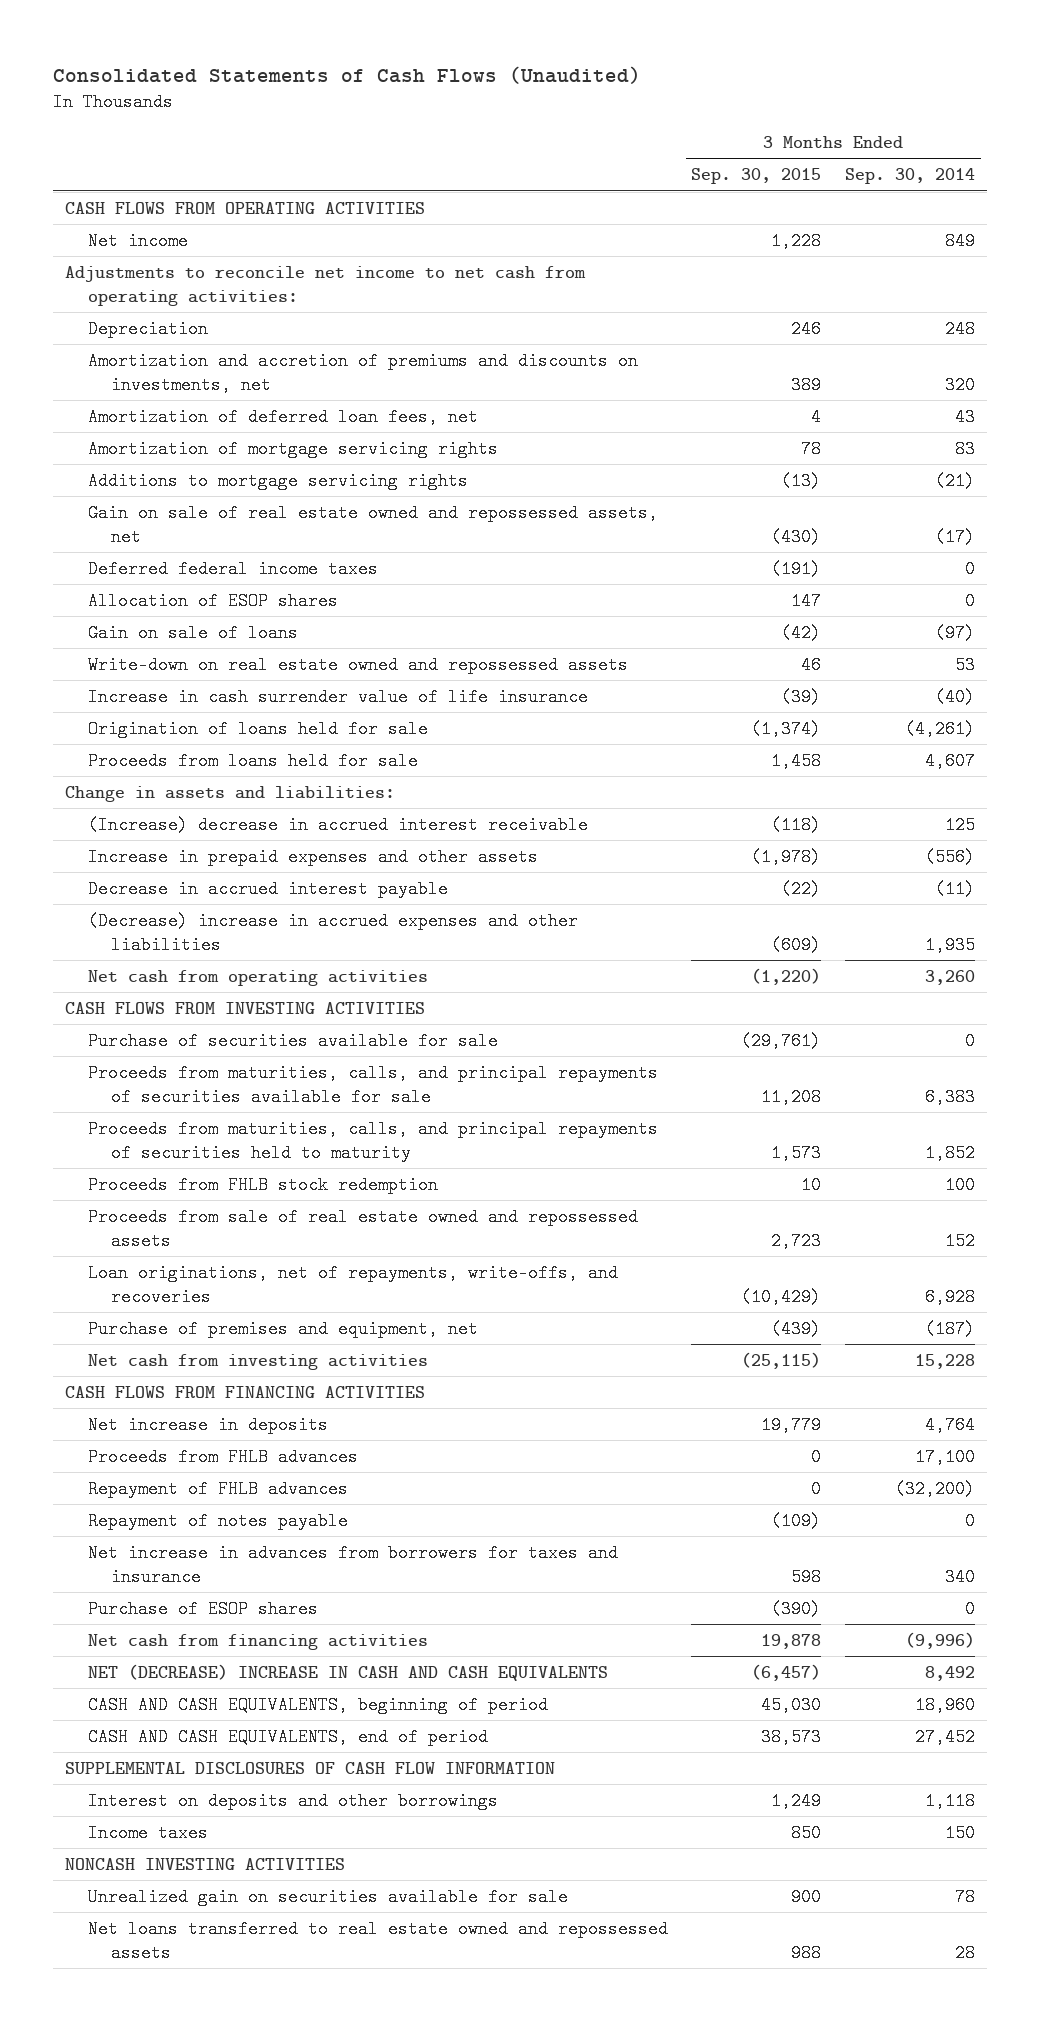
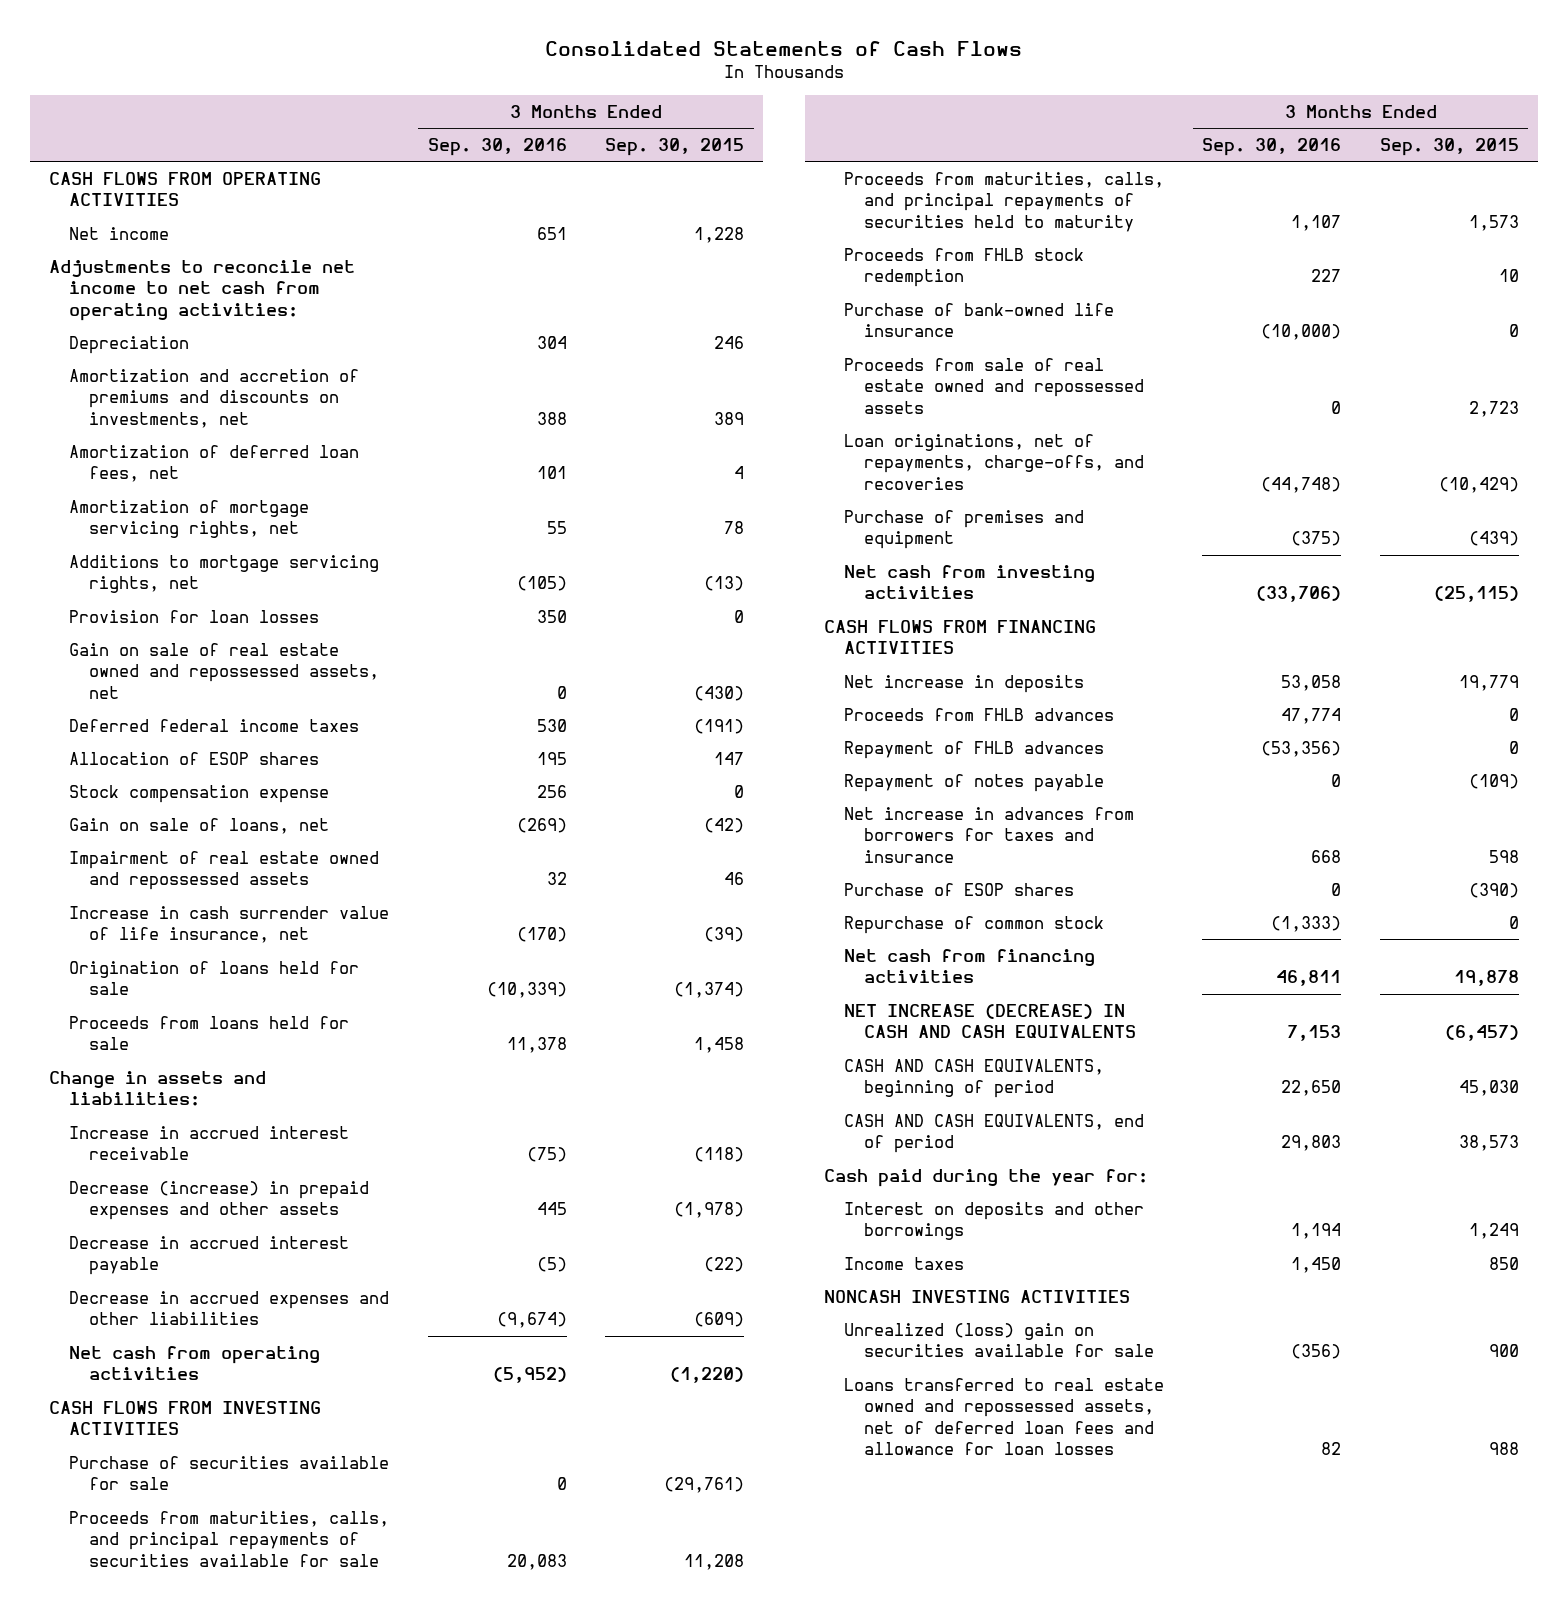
[52,65,641,84] Consolidated Statements of Cash Flows (Unaudited) -> [545,40,1023,56] Consolidated Statements of Cash Flows
[845,168,976,185] Sep. 30, 2014 -> none
none -> [427,137,567,156] Sep. 30, 2016
[87,439,498,458] Amortization of mortgage servicing rights -> [69,499,310,539] Amortization of mortgage servicing rights, net
[87,471,468,490] Additions to mortgage servicing rights -> [69,554,380,594] Additions to mortgage servicing rights, net
none -> [69,609,320,623] Provision for loan losses
none -> [69,784,330,803] Stock compensation expense
[87,623,298,642] Gain on sale of loans -> [69,817,330,834] Gain on sale of loans, net
[87,655,628,674] Write-down on real estate owned and repossessed assets -> [69,850,380,891] Impairment of real estate owned and repossessed assets
[87,687,588,706] Increase in cash surrender value of life insurance -> [69,905,390,944] Increase in cash surrender value of life insurance, net
[87,815,588,834] (Increase) decrease in accrued interest receivable -> [69,1125,350,1161] Increase in accrued interest receivable
[87,847,538,866] Increase in prepaid expenses and other assets -> [69,1180,370,1221] Decrease (increase) in prepaid expenses and other assets
[87,911,578,954] (Decrease) increase in accrued expenses and other liabilities -> [69,1290,390,1326] Decrease in accrued expenses and other liabilities
none -> [843,302,1114,338] Purchase of bank-owned life insurance
[87,1263,618,1306] Loan originations, net of repayments, write-offs, and recoveries -> [843,433,1144,490] Loan originations, net of repayments, charge-offs, and recoveries
[87,1319,478,1338] Purchase of premises and equipment, net -> [843,509,1084,550] Purchase of premises and equipment
none -> [843,915,1104,934] Repurchase of common stock
[87,1663,608,1681] NET (DECREASE) INCREASE IN CASH AND CASH EQUIVALENTS -> [843,1003,1136,1039] NET INCREASE (DECREASE) IN CASH AND CASH EQUIVALENTS
[64,1761,555,1774] SUPPLEMENTAL DISCLOSURES OF CASH FLOW INFORMATION -> none
none -> [824,1168,1149,1187] Cash paid during the year for:
[87,1887,568,1906] Unrealized gain on securities available for sale -> [843,1322,1154,1358] Unrealized (loss) gain on securities available for sale
[87,1919,668,1962] Net loans transferred to real estate owned and repossessed assets -> [843,1377,1164,1456] Loans transferred to real estate owned and repossessed assets, net of deferred loan fees and allowance for loan losses

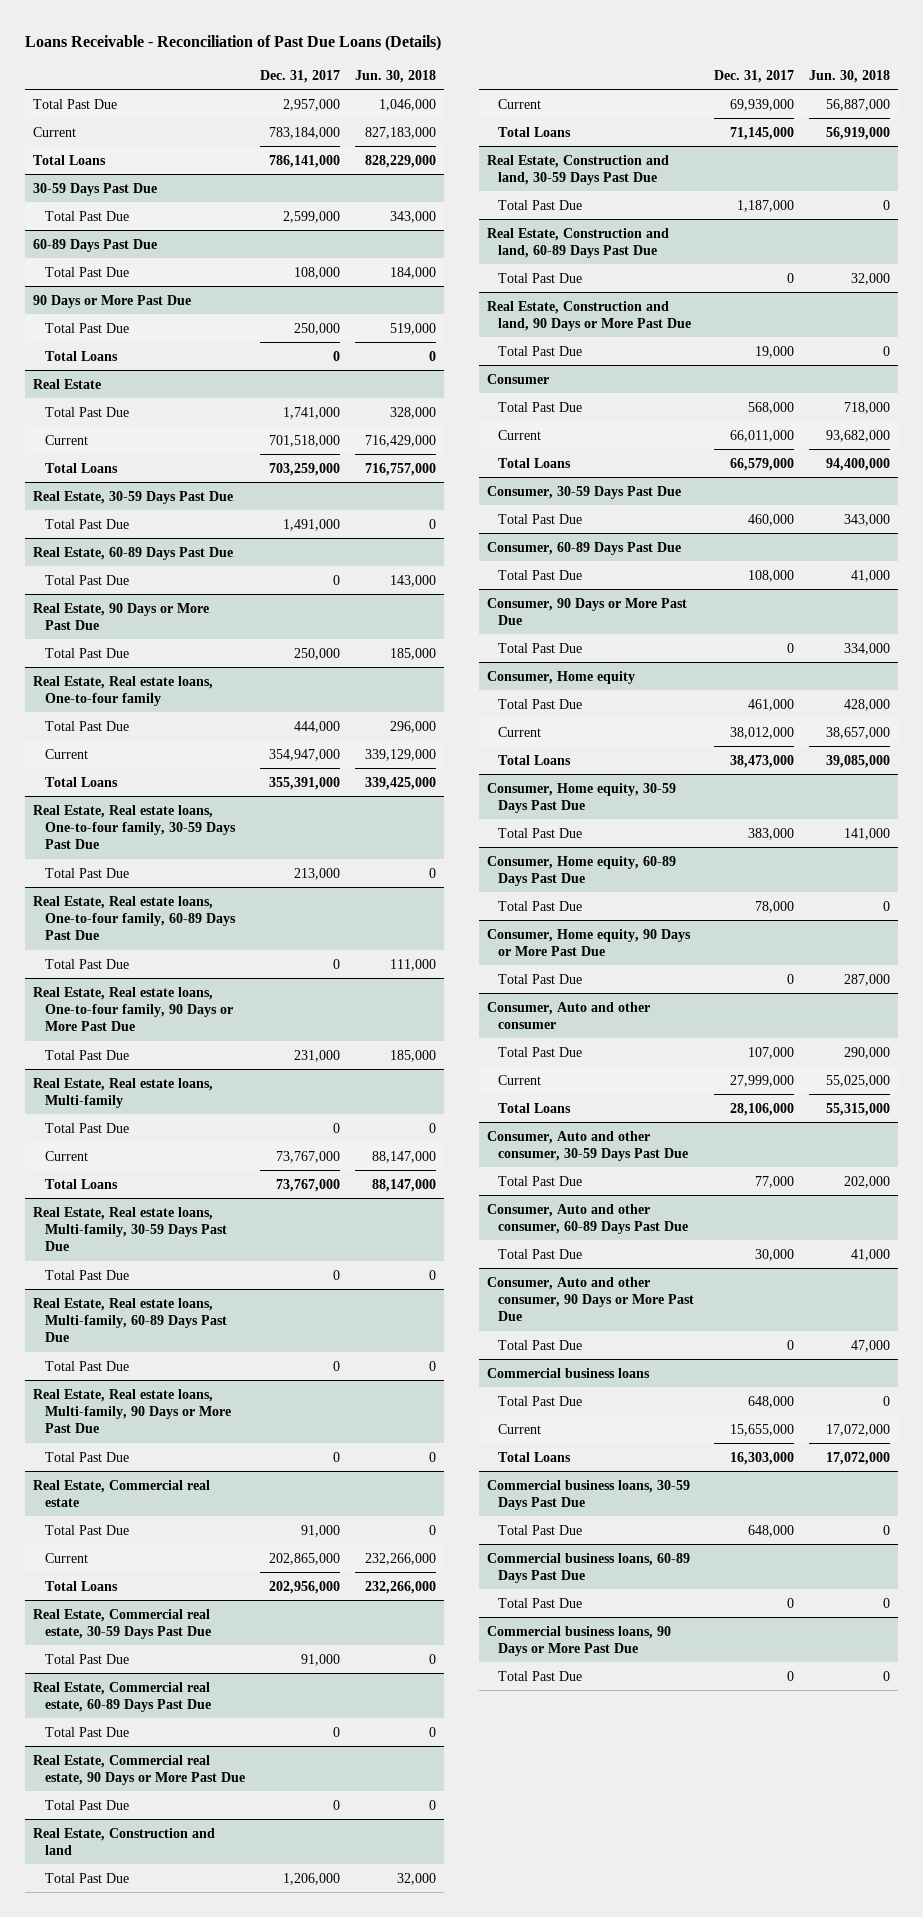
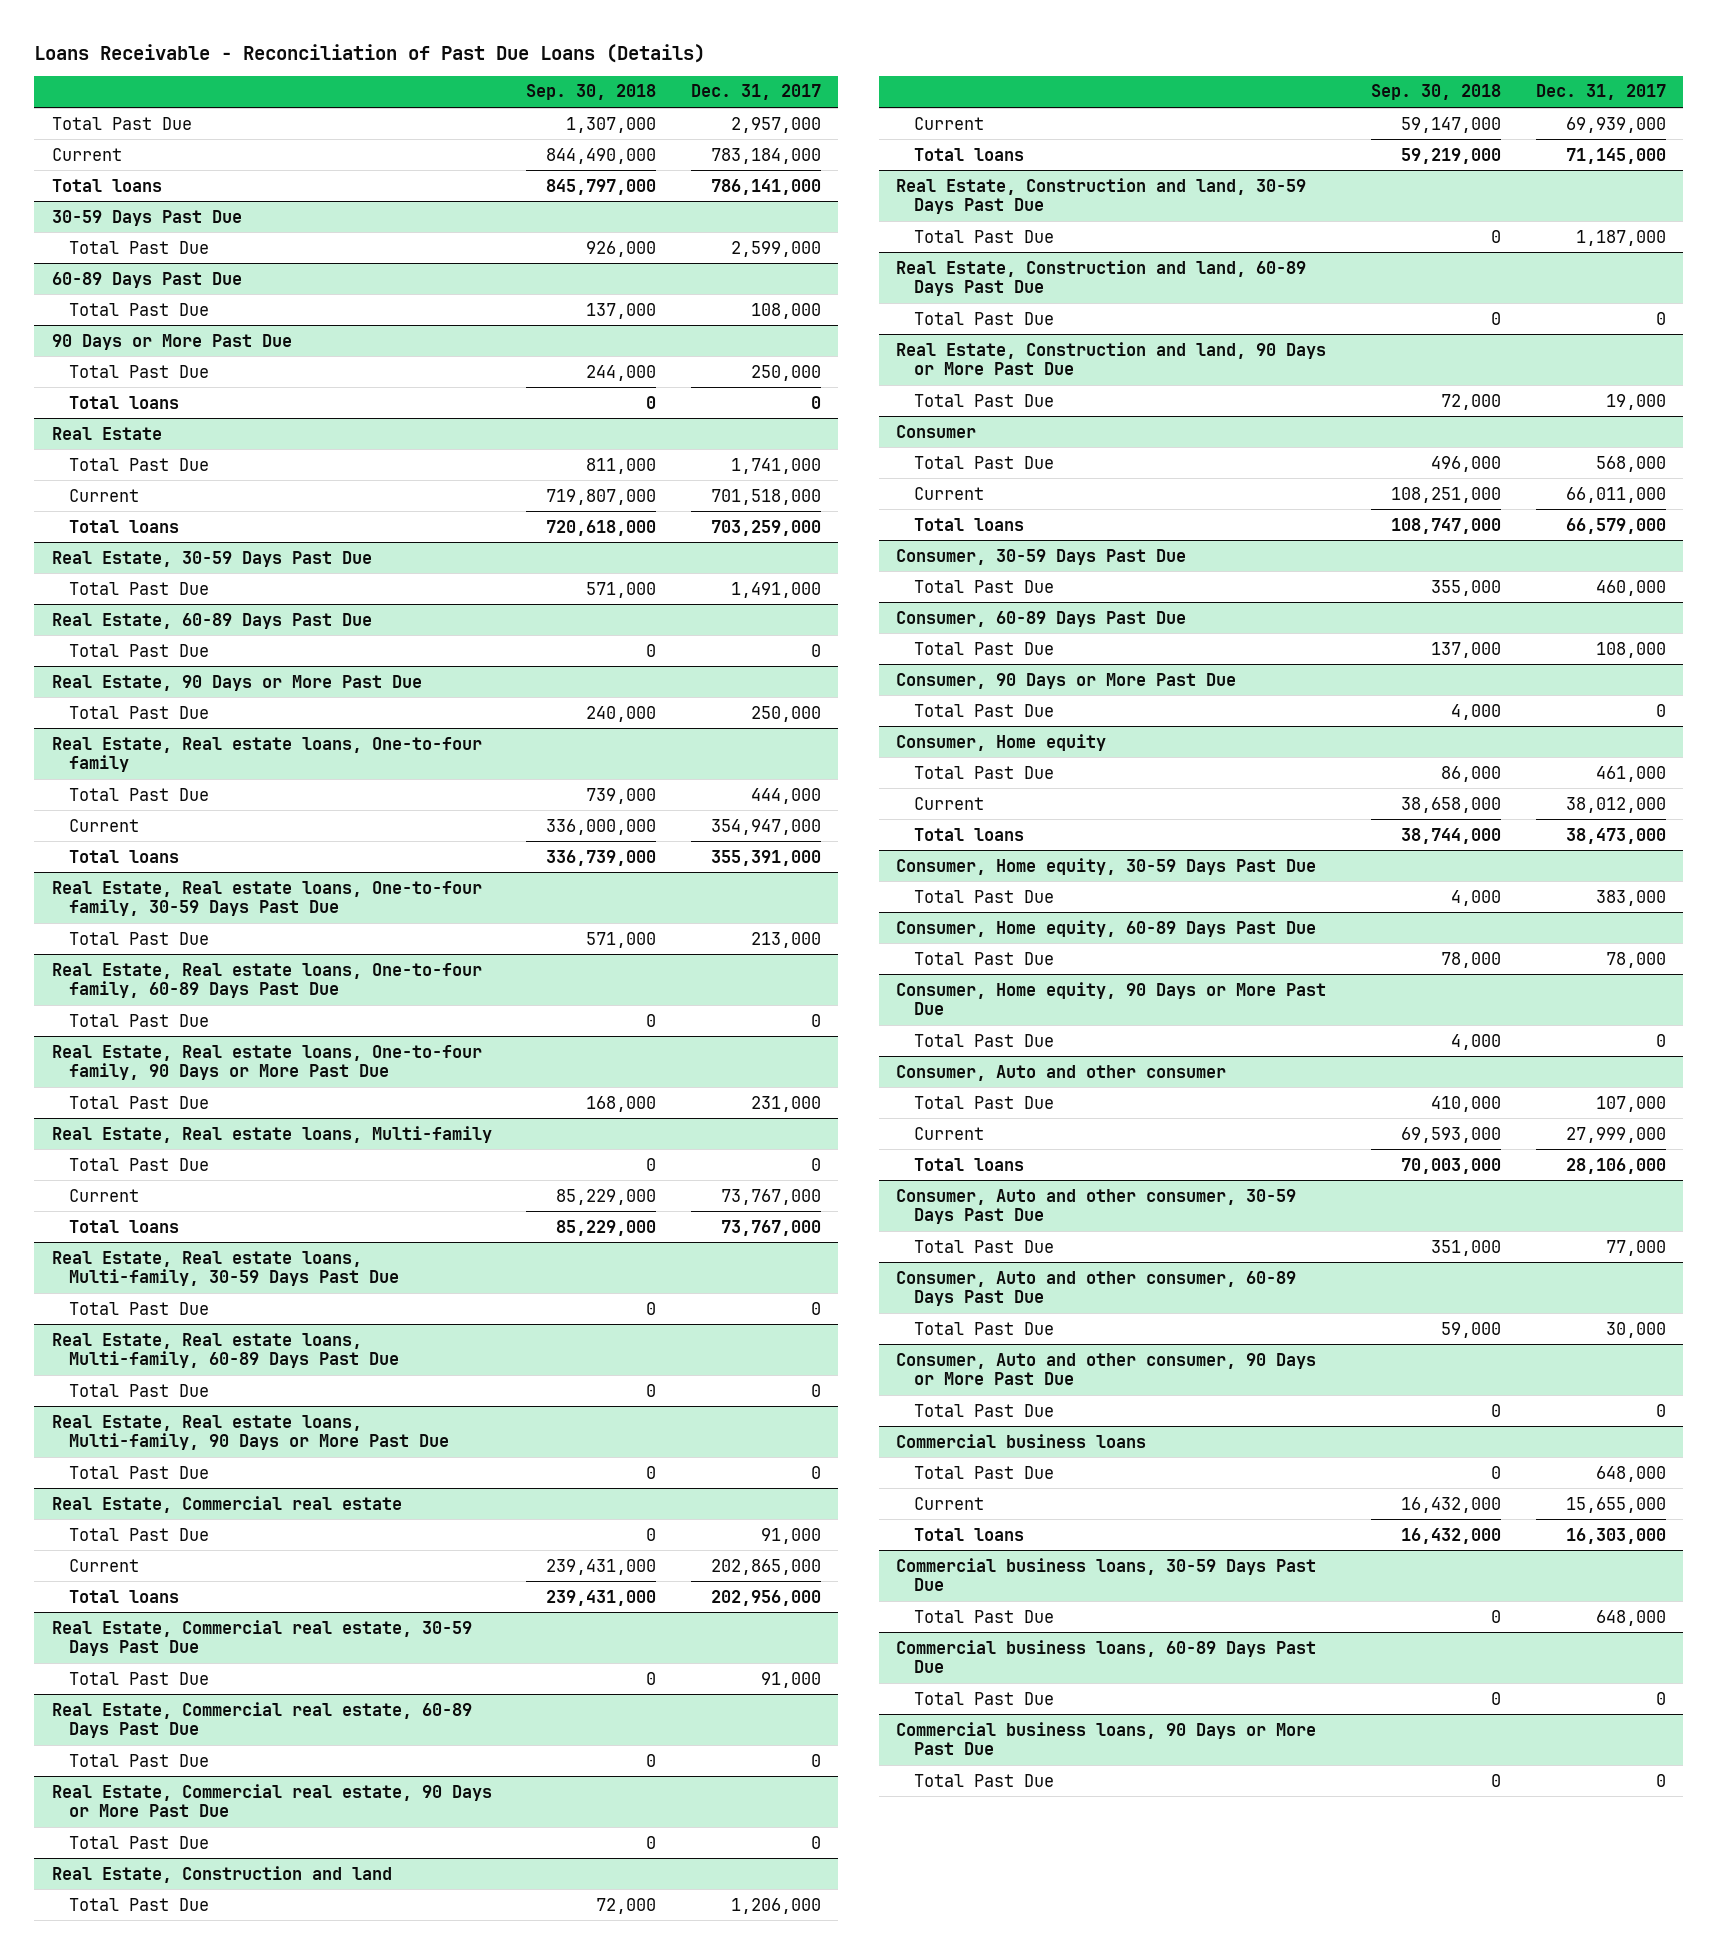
[355,69,437,83] Jun. 30, 2018 -> none
none -> [526,84,657,101] Sep. 30, 2018
[33,154,107,165] Total Loans -> [51,178,162,192] Total loans
[44,350,118,361] Total Loans -> [69,395,180,409] Total loans
[44,462,118,473] Total Loans -> [69,519,180,533] Total loans
[44,776,118,787] Total Loans -> [69,849,180,863] Total loans
[44,1178,118,1189] Total Loans -> [69,1219,180,1233] Total loans
[44,1580,118,1591] Total Loans -> [69,1589,180,1603] Total loans
[498,126,572,137] Total Loans -> [914,147,1025,161] Total loans
[498,457,572,468] Total Loans -> [914,517,1025,531] Total loans
[498,754,572,765] Total Loans -> [914,827,1025,841] Total loans
[498,1102,572,1113] Total Loans -> [914,1157,1025,1171] Total loans
[498,1451,572,1462] Total Loans -> [914,1527,1025,1541] Total loans

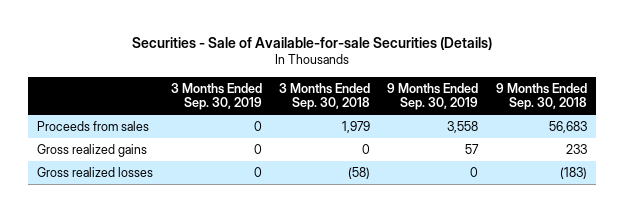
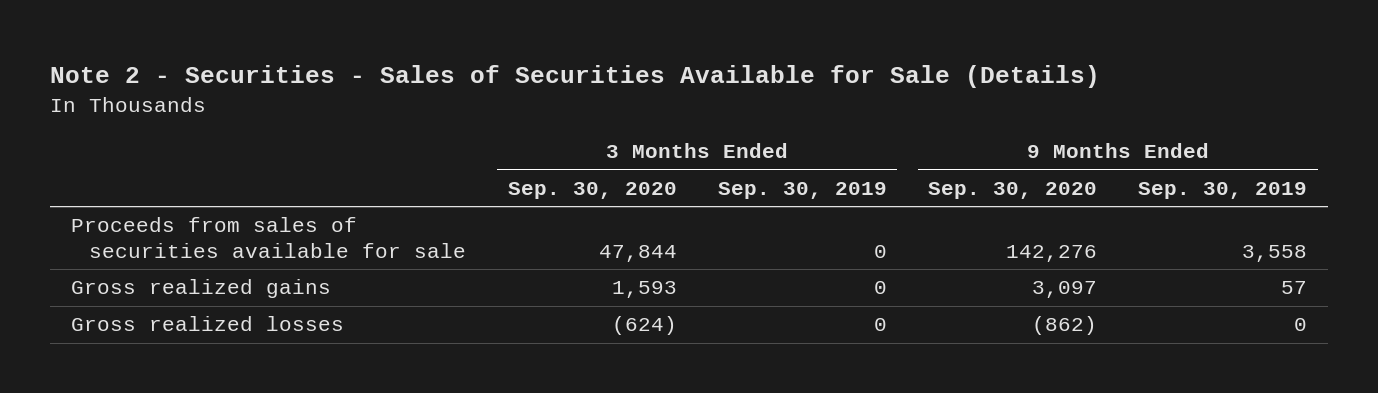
[132,36,493,50] Securities - Sale of Available-for-sale Securities (Details) -> [50,65,1101,89] Note 2 - Securities - Sales of Securities Available for Sale (Details)
[279,82,371,111] 3 Months Ended Sep. 30, 2018 -> none
[495,82,587,111] 9 Months Ended Sep. 30, 2018 -> none
none -> [507,181,677,199] Sep. 30, 2020
none -> [928,181,1098,199] Sep. 30, 2020
[37,121,150,132] Proceeds from sales -> [70,217,467,259] Proceeds from sales of securities available for sale

